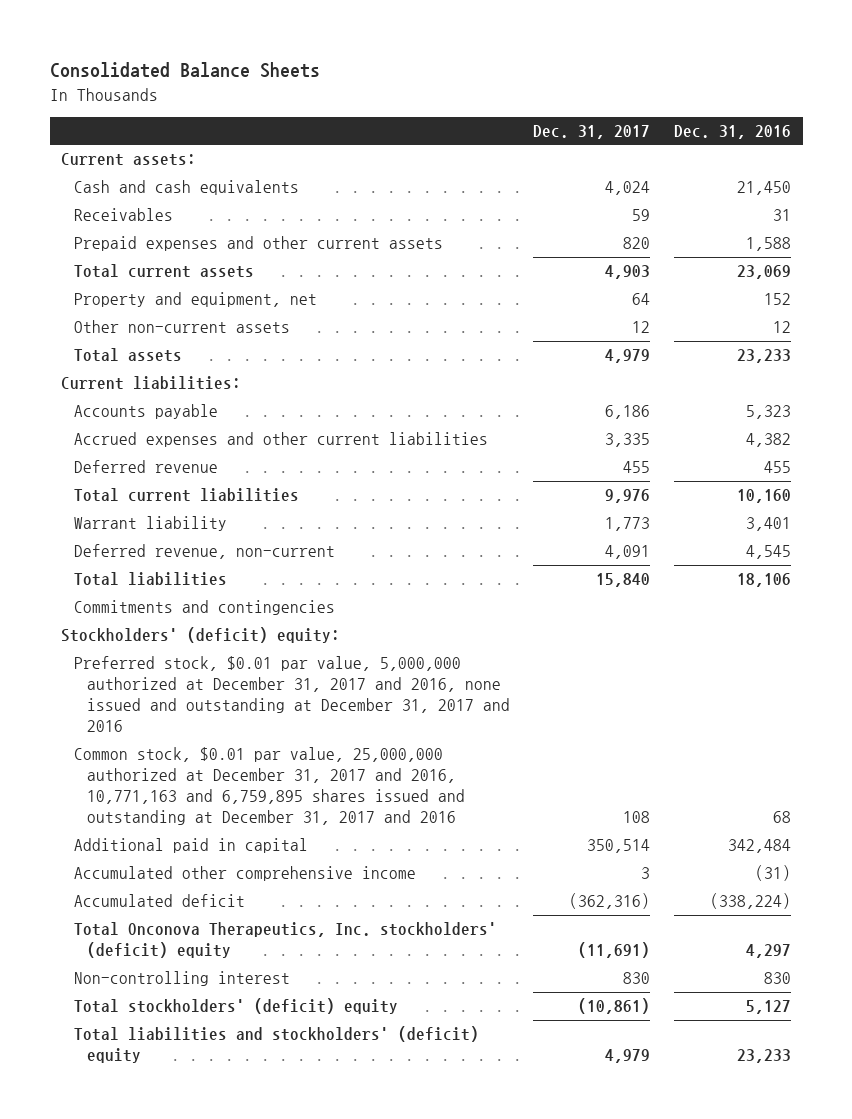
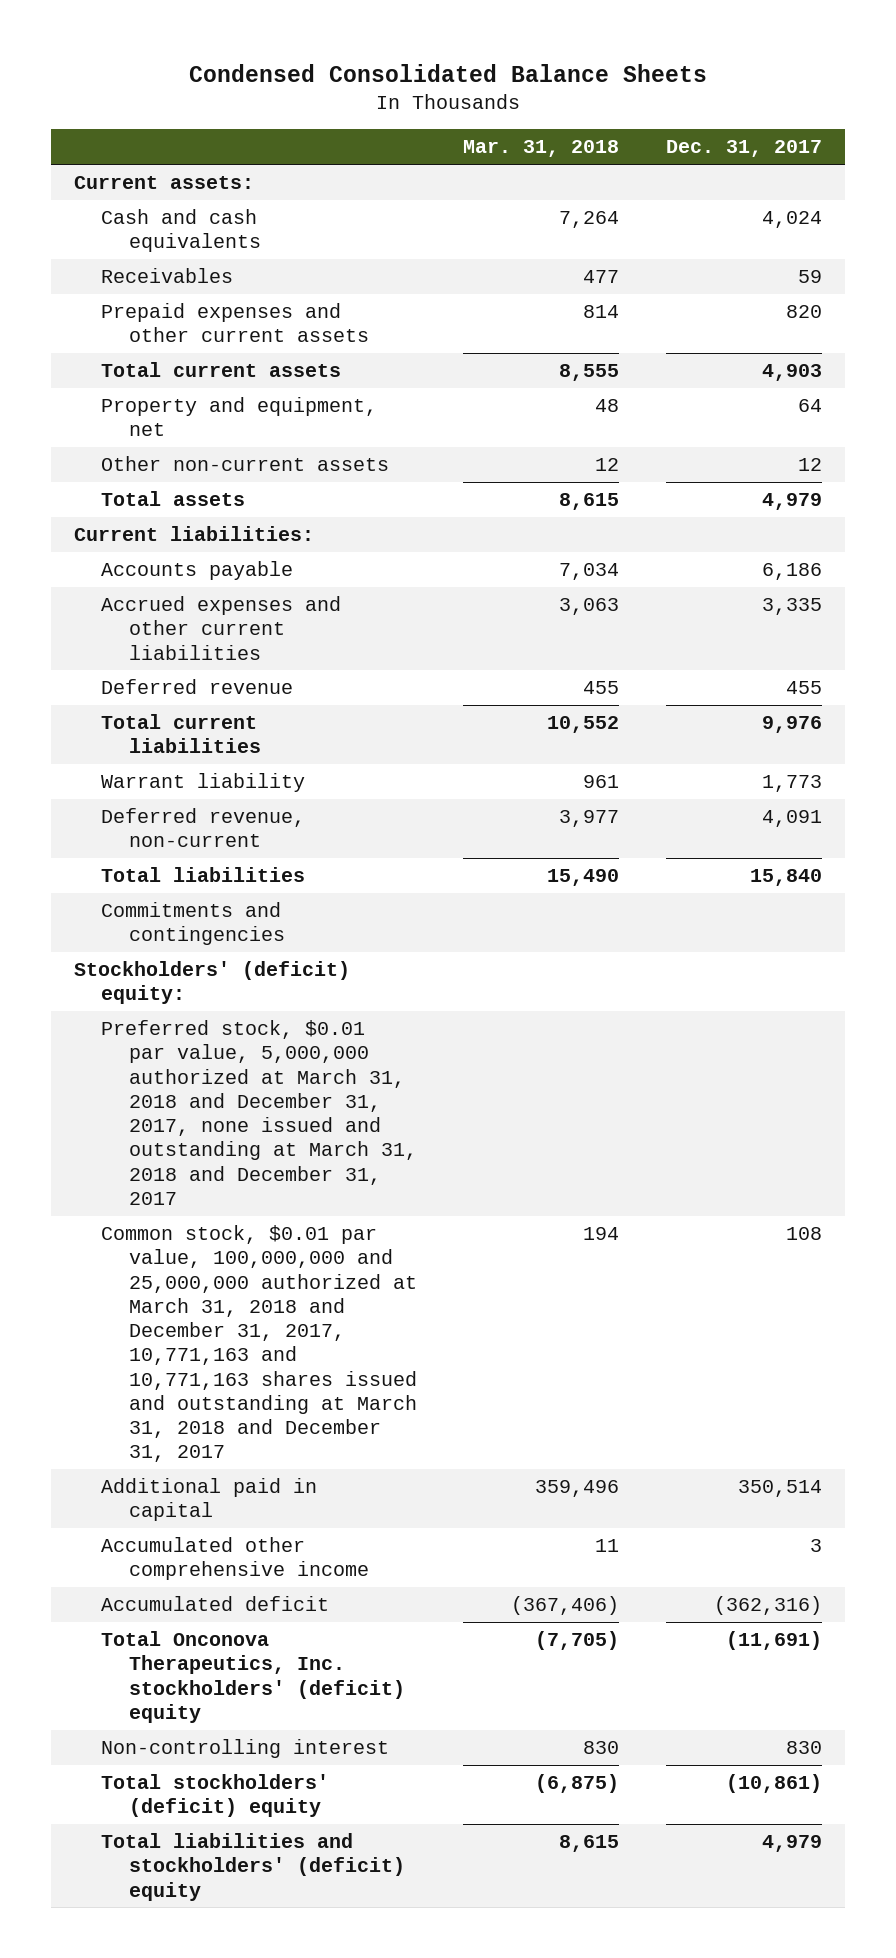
[49,62,320,79] Consolidated Balance Sheets -> [189,64,708,83] Condensed Consolidated Balance Sheets
[673,125,791,140] Dec. 31, 2016 -> none
none -> [463,140,620,158] Mar. 31, 2018
[74,656,510,733] Preferred stock, $0.01 par value, 5,000,000 authorized at December 31, 2017 and 2016, none issued and outstanding at December 31, 2017 and 2016 -> [101,1020,417,1205] Preferred stock, $0.01 par value, 5,000,000 authorized at March 31, 2018 and December 31, 2017, none issued and outstanding at March 31, 2018 and December 31, 2017
[74,747,465,826] Common stock, $0.01 par value, 25,000,000 authorized at December 31, 2017 and 2016, 10,771,163 and 6,759,895 shares issued and outstanding at December 31, 2017 and 2016 -> [101,1225,417,1463] Common stock, $0.01 par value, 100,000,000 and 25,000,000 authorized at March 31, 2018 and December 31, 2017, 10,771,163 and 10,771,163 shares issued and outstanding at March 31, 2018 and December 31, 2017

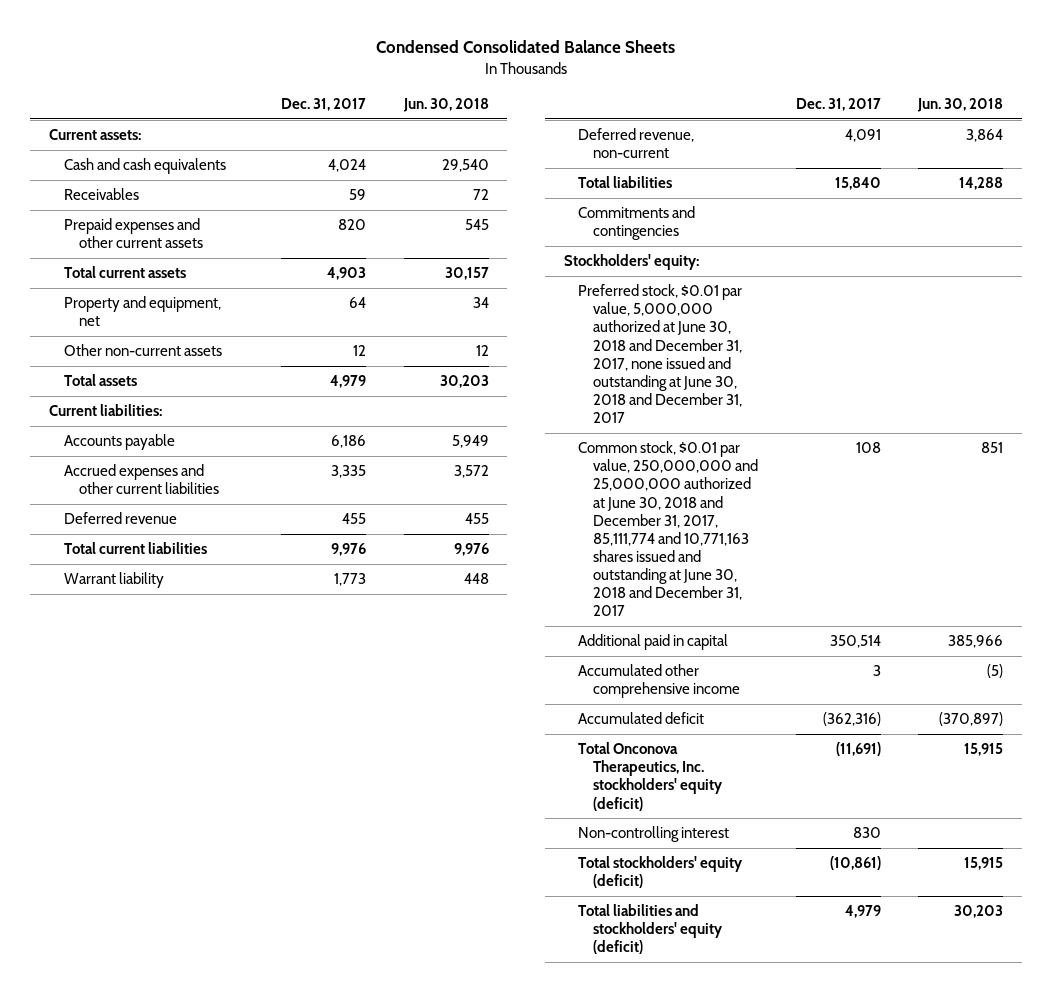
[463,140,620,158] Mar. 31, 2018 -> none
none -> [402,97,489,112] Jun. 30, 2018
[74,961,351,1005] Stockholders' (deficit) equity: -> [563,254,699,271] Stockholders' equity:
[101,1020,417,1205] Preferred stock, $0.01 par value, 5,000,000 authorized at March 31, 2018 and December 31, 2017, none issued and outstanding at March 31, 2018 and December 31, 2017 -> [578,284,743,424] Preferred stock, $0.01 par value, 5,000,000 authorized at June 30, 2018 and December 31, 2017, none issued and outstanding at June 30, 2018 and December 31, 2017
[101,1225,417,1463] Common stock, $0.01 par value, 100,000,000 and 25,000,000 authorized at March 31, 2018 and December 31, 2017, 10,771,163 and 10,771,163 shares issued and outstanding at March 31, 2018 and December 31, 2017 -> [578,441,759,617] Common stock, $0.01 par value, 250,000,000 and 25,000,000 authorized at June 30, 2018 and December 31, 2017, 85,111,774 and 10,771,163 shares issued and outstanding at June 30, 2018 and December 31, 2017
[101,1631,405,1723] Total Onconova Therapeutics, Inc. stockholders' (deficit) equity -> [578,742,724,811] Total Onconova Therapeutics, Inc. stockholders' equity (deficit)
[101,1774,330,1818] Total stockholders' (deficit) equity -> [578,856,744,889] Total stockholders' equity (deficit)
[101,1833,405,1901] Total liabilities and stockholders' (deficit) equity -> [578,904,724,955] Total liabilities and stockholders' equity (deficit)

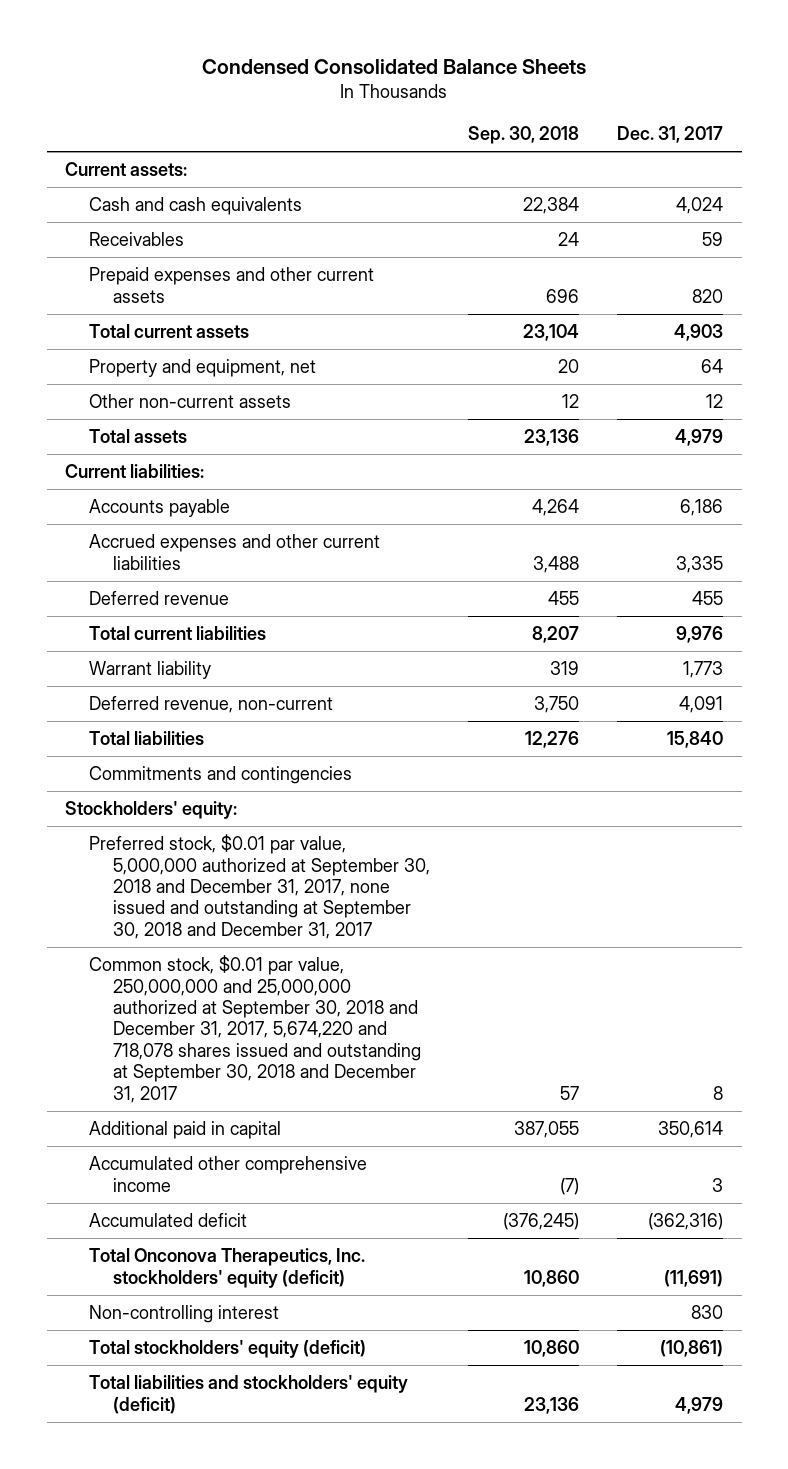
[402,97,489,112] Jun. 30, 2018 -> none
none -> [467,126,579,145] Sep. 30, 2018
[578,284,743,424] Preferred stock, $0.01 par value, 5,000,000 authorized at June 30, 2018 and December 31, 2017, none issued and outstanding at June 30, 2018 and December 31, 2017 -> [89,834,431,939] Preferred stock, $0.01 par value, 5,000,000 authorized at September 30, 2018 and December 31, 2017, none issued and outstanding at September 30, 2018 and December 31, 2017
[578,441,759,617] Common stock, $0.01 par value, 250,000,000 and 25,000,000 authorized at June 30, 2018 and December 31, 2017, 85,111,774 and 10,771,163 shares issued and outstanding at June 30, 2018 and December 31, 2017 -> [89,955,422,1103] Common stock, $0.01 par value, 250,000,000 and 25,000,000 authorized at September 30, 2018 and December 31, 2017, 5,674,220 and 718,078 shares issued and outstanding at September 30, 2018 and December 31, 2017
[855,442,881,454] 108 -> [712,1085,723,1100] 8
[829,635,881,649] 350,514 -> [657,1121,723,1139] 350,614

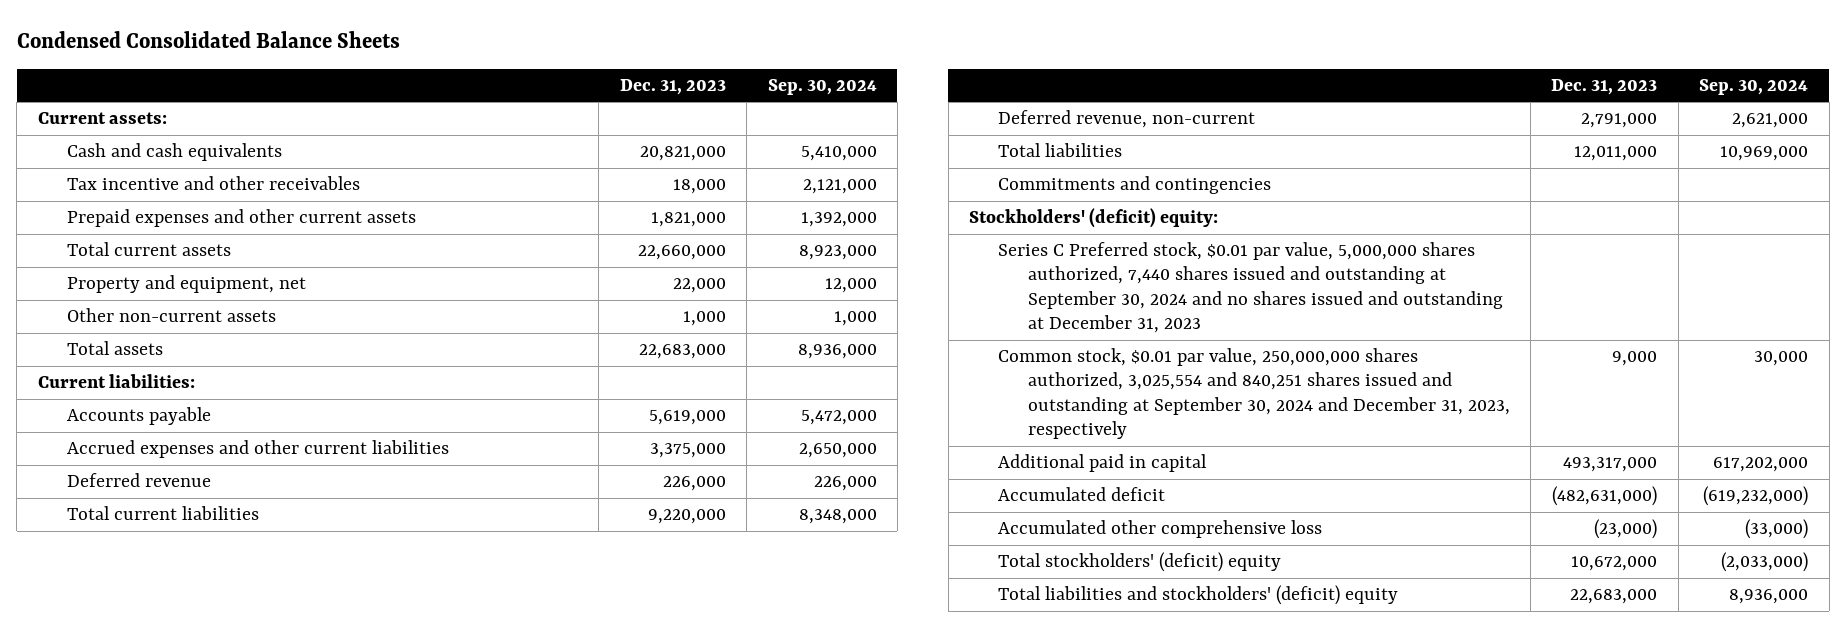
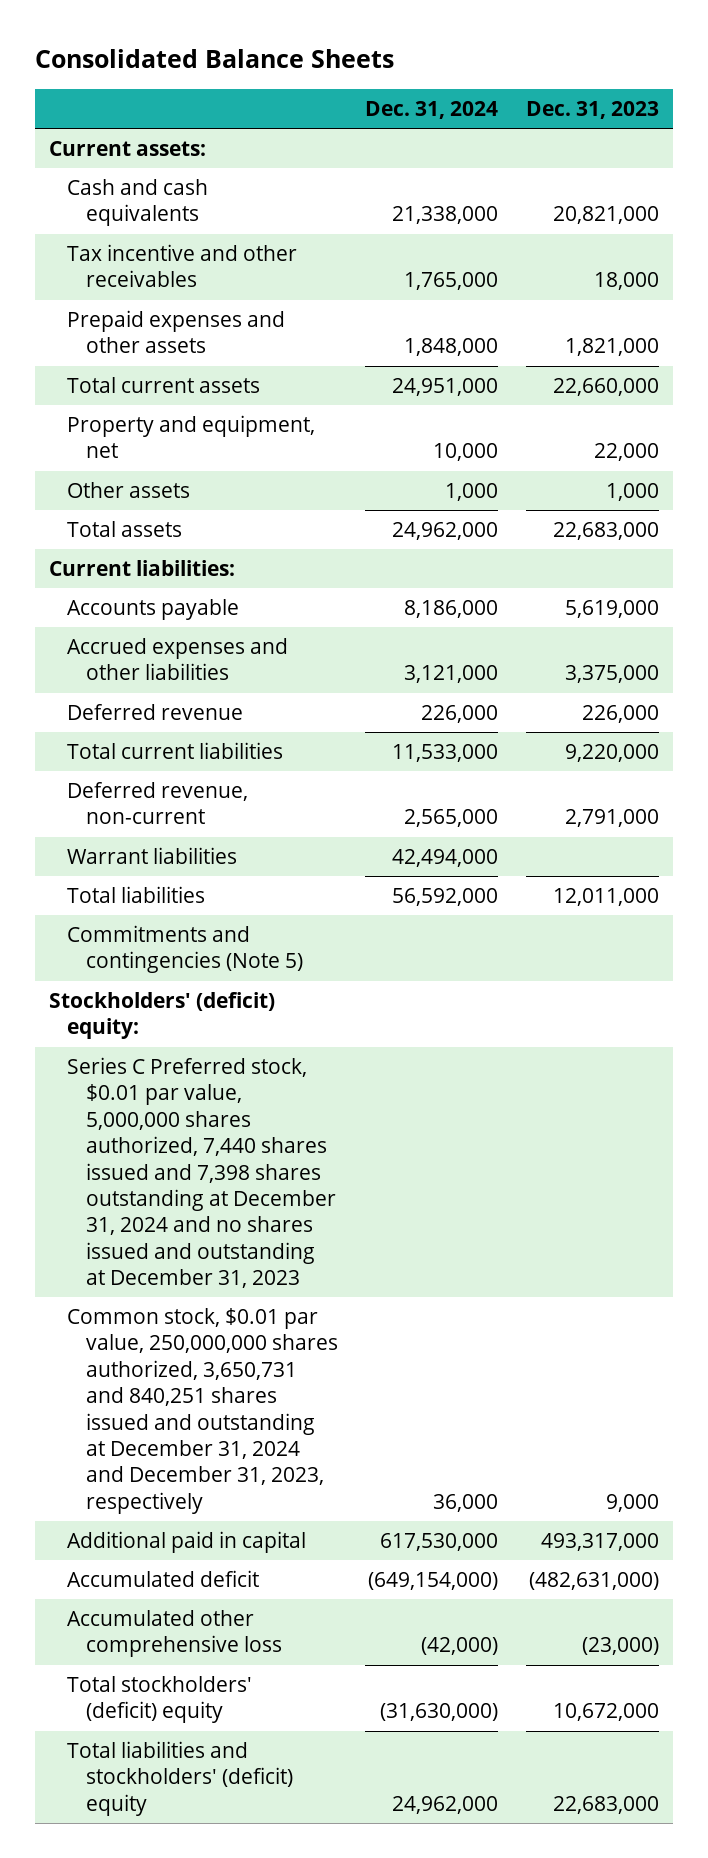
[16,31,400,49] Condensed Consolidated Balance Sheets -> [35,48,395,68] Consolidated Balance Sheets
[767,78,877,95] Sep. 30, 2024 -> none
none -> [365,101,499,120] Dec. 31, 2024
[66,209,416,228] Prepaid expenses and other current assets -> [67,310,286,354] Prepaid expenses and other assets
[66,308,276,323] Other non-current assets -> [67,482,191,499] Other assets
[66,440,449,459] Accrued expenses and other current liabilities -> [67,638,289,681] Accrued expenses and other liabilities
none -> [67,847,238,865] Warrant liabilities
[998,176,1272,195] Commitments and contingencies -> [67,925,303,974] Commitments and contingencies (Note 5)
[998,242,1503,334] Series C Preferred stock, $0.01 par value, 5,000,000 shares authorized, 7,440 shares issued and outstanding at September 30, 2024 and no shares issued and outstanding at December 31, 2023 -> [67,1057,336,1289] Series C Preferred stock, $0.01 par value, 5,000,000 shares authorized, 7,440 shares issued and 7,398 shares outstanding at December 31, 2024 and no shares issued and outstanding at December 31, 2023
[998,348,1510,440] Common stock, $0.01 par value, 250,000,000 shares authorized, 3,025,554 and 840,251 shares issued and outstanding at September 30, 2024 and December 31, 2023, respectively -> [67,1308,338,1514] Common stock, $0.01 par value, 250,000,000 shares authorized, 3,650,731 and 840,251 shares issued and outstanding at December 31, 2024 and December 31, 2023, respectively

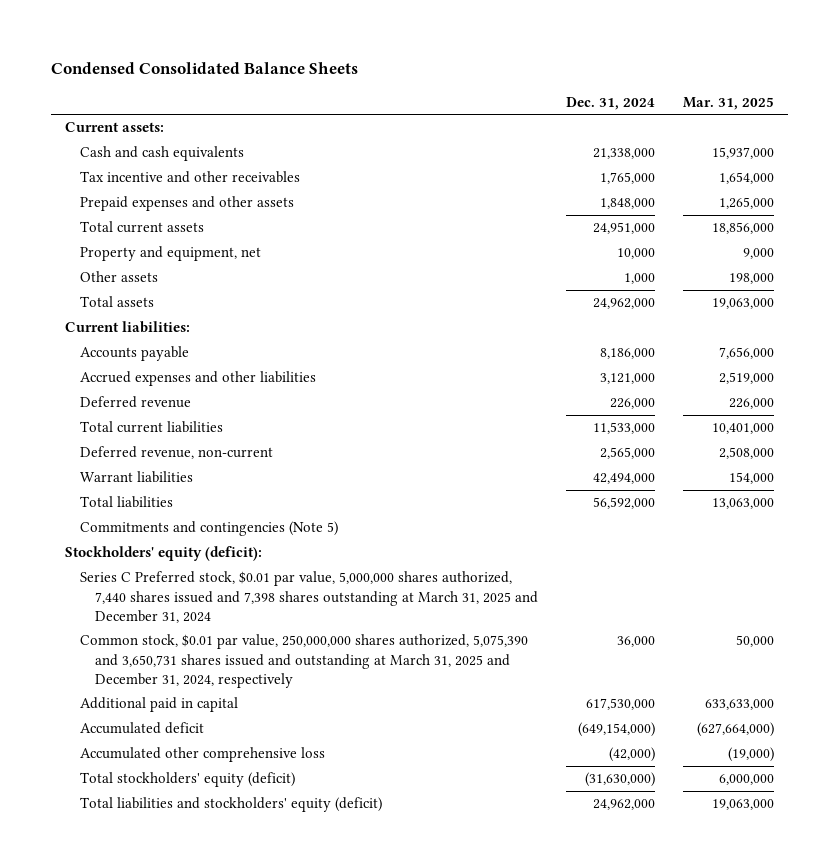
[35,48,395,68] Consolidated Balance Sheets -> [51,62,359,75] Condensed Consolidated Balance Sheets
[526,101,660,120] Dec. 31, 2023 -> none
none -> [682,96,774,110] Mar. 31, 2025
[49,992,276,1040] Stockholders' (deficit) equity: -> [65,546,263,562] Stockholders' equity (deficit):
[67,1057,336,1289] Series C Preferred stock, $0.01 par value, 5,000,000 shares authorized, 7,440 shares issued and 7,398 shares outstanding at December 31, 2024 and no shares issued and outstanding at December 31, 2023 -> [80,571,539,623] Series C Preferred stock, $0.01 par value, 5,000,000 shares authorized, 7,440 shares issued and 7,398 shares outstanding at March 31, 2025 and December 31, 2024
[67,1308,338,1514] Common stock, $0.01 par value, 250,000,000 shares authorized, 3,650,731 and 840,251 shares issued and outstanding at December 31, 2024 and December 31, 2023, respectively -> [80,634,529,688] Common stock, $0.01 par value, 250,000,000 shares authorized, 5,075,390 and 3,650,731 shares issued and outstanding at March 31, 2025 and December 31, 2024, respectively
[67,1676,253,1724] Total stockholders' (deficit) equity -> [80,772,296,788] Total stockholders' equity (deficit)
[67,1741,293,1816] Total liabilities and stockholders' (deficit) equity -> [80,797,383,813] Total liabilities and stockholders' equity (deficit)

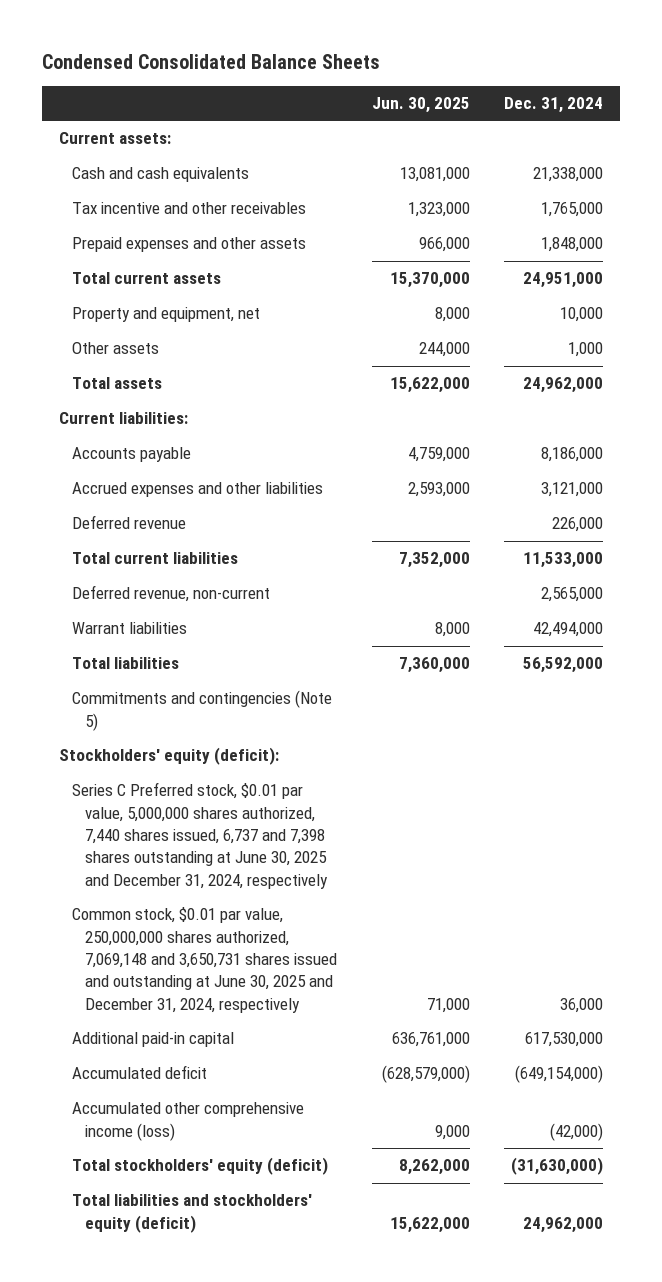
[682,96,774,110] Mar. 31, 2025 -> none
none -> [371,97,470,114] Jun. 30, 2025
[80,571,539,623] Series C Preferred stock, $0.01 par value, 5,000,000 shares authorized, 7,440 shares issued and 7,398 shares outstanding at March 31, 2025 and December 31, 2024 -> [72,782,329,889] Series C Preferred stock, $0.01 par value, 5,000,000 shares authorized, 7,440 shares issued, 6,737 and 7,398 shares outstanding at June 30, 2025 and December 31, 2024, respectively
[80,634,529,688] Common stock, $0.01 par value, 250,000,000 shares authorized, 5,075,390 and 3,650,731 shares issued and outstanding at March 31, 2025 and December 31, 2024, respectively -> [72,907,338,1013] Common stock, $0.01 par value, 250,000,000 shares authorized, 7,069,148 and 3,650,731 shares issued and outstanding at June 30, 2025 and December 31, 2024, respectively
[80,697,239,713] Additional paid in capital -> [72,1032,235,1048] Additional paid-in capital
[80,747,326,763] Accumulated other comprehensive loss -> [72,1102,305,1141] Accumulated other comprehensive income (loss)

